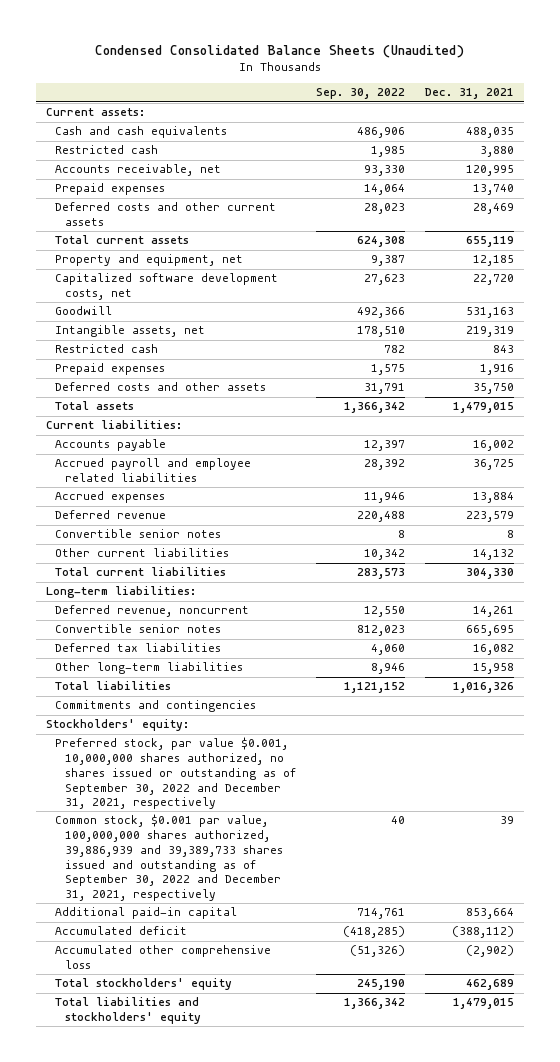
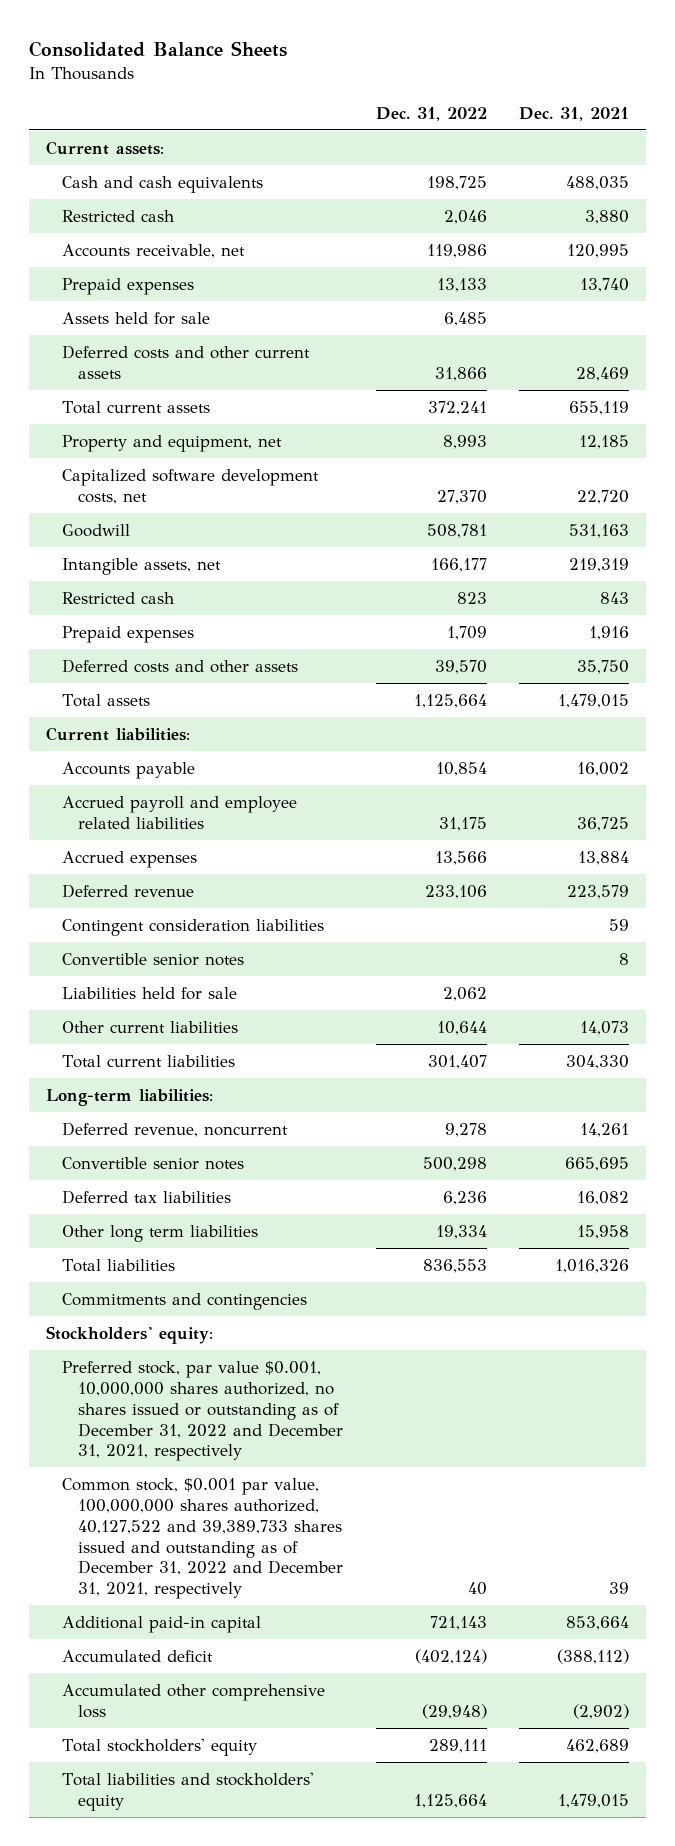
[94,44,464,58] Condensed Consolidated Balance Sheets (Unaudited) -> [29,40,288,57] Consolidated Balance Sheets
[315,88,405,100] Sep. 30, 2022 -> none
none -> [375,106,487,121] Dec. 31, 2022
none -> [61,311,210,325] Assets held for sale
none -> [61,918,324,936] Contingent consideration liabilities
none -> [61,986,237,1000] Liabilities held for sale
[472,549,514,561] 14,132 -> [580,1020,630,1035] 14,073
[55,662,244,675] Other long-term liabilities -> [61,1224,258,1242] Other long term liabilities
[55,737,296,810] Preferred stock, par value $0.001, 10,000,000 shares authorized, no shares issued or outstanding as of September 30, 2022 and December 31, 2021, respectively -> [61,1360,343,1462] Preferred stock, par value $0.001, 10,000,000 shares authorized, no shares issued or outstanding as of December 31, 2022 and December 31, 2021, respectively
[55,814,283,901] Common stock, $0.001 par value, 100,000,000 shares authorized, 39,886,939 and 39,389,733 shares issued and outstanding as of September 30, 2022 and December 31, 2021, respectively -> [61,1477,343,1600] Common stock, $0.001 par value, 100,000,000 shares authorized, 40,127,522 and 39,389,733 shares issued and outstanding as of December 31, 2022 and December 31, 2021, respectively

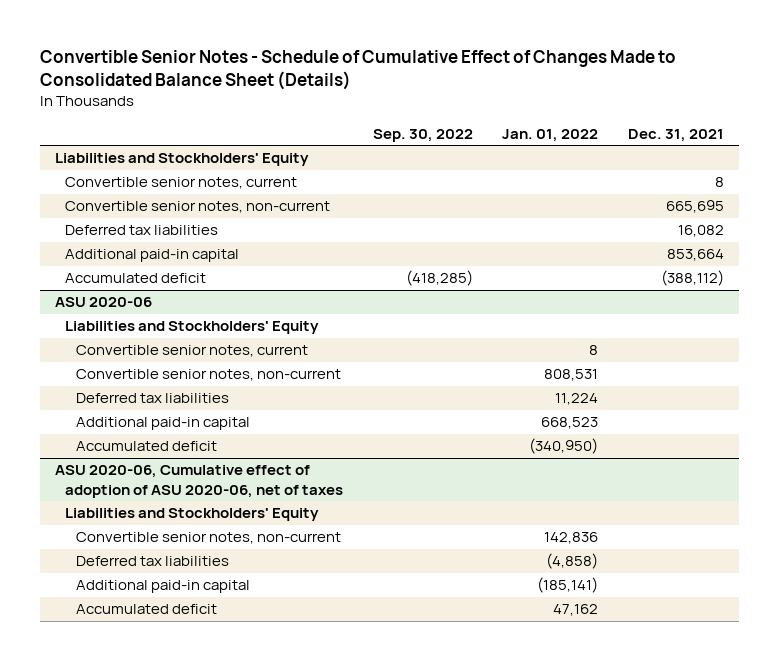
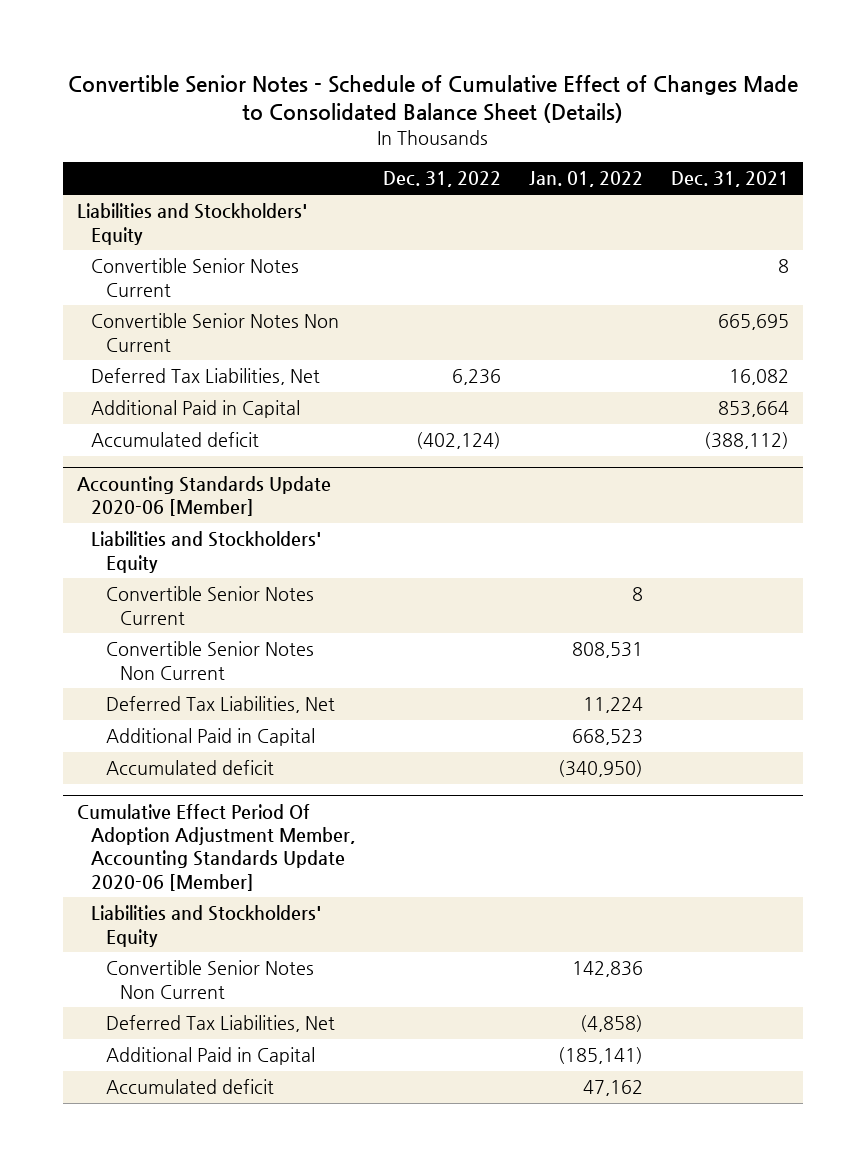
[372,128,473,142] Sep. 30, 2022 -> none
none -> [382,171,501,188] Dec. 31, 2022
[65,177,298,190] Convertible senior notes, current -> [91,258,300,297] Convertible Senior Notes Current
[65,201,331,214] Convertible senior notes, non-current -> [91,313,340,352] Convertible Senior Notes Non Current
[65,225,219,236] Deferred tax liabilities -> [91,368,321,386] Deferred Tax Liabilities, Net
[65,249,240,263] Additional paid-in capital -> [91,400,301,419] Additional Paid in Capital
[54,297,152,308] ASU 2020-06 -> [76,476,331,517] Accounting Standards Update 2020-06 [Member]
[75,345,308,358] Convertible senior notes, current -> [105,586,314,625] Convertible Senior Notes Current
[75,369,341,382] Convertible senior notes, non-current -> [105,641,314,680] Convertible Senior Notes Non Current
[75,393,229,404] Deferred tax liabilities -> [105,696,335,714] Deferred Tax Liabilities, Net
[75,417,250,431] Additional paid-in capital -> [105,728,315,747] Additional Paid in Capital
[54,465,344,498] ASU 2020-06, Cumulative effect of adoption of ASU 2020-06, net of taxes -> none
none -> [76,804,356,891] Cumulative Effect Period Of Adoption Adjustment Member, Accounting Standards Update 2020-06 [Member]
[75,532,341,545] Convertible senior notes, non-current -> [105,960,314,999] Convertible Senior Notes Non Current
[75,556,229,567] Deferred tax liabilities -> [105,1015,335,1033] Deferred Tax Liabilities, Net
[75,580,250,594] Additional paid-in capital -> [105,1047,315,1066] Additional Paid in Capital

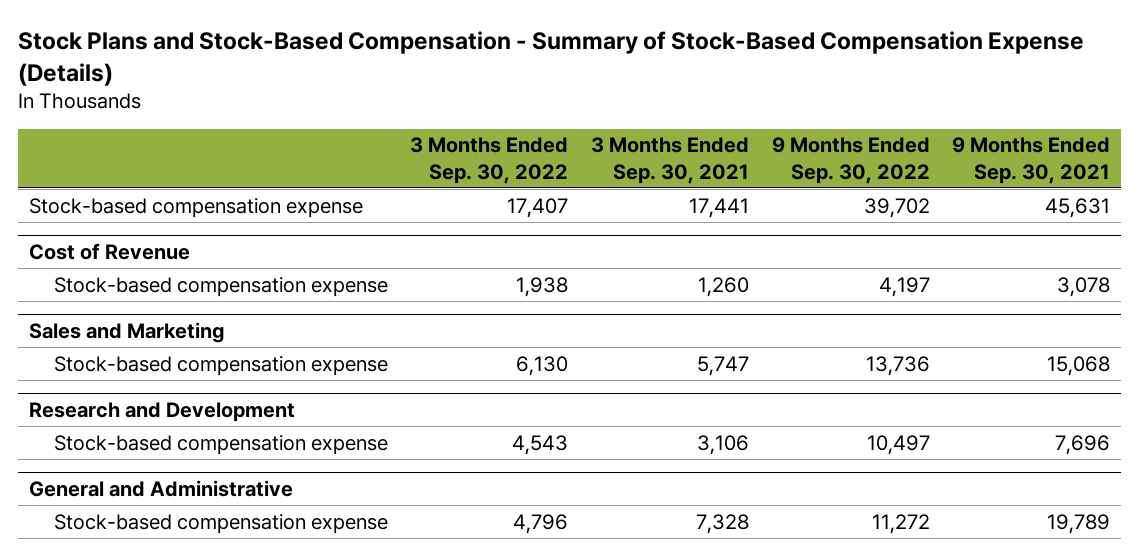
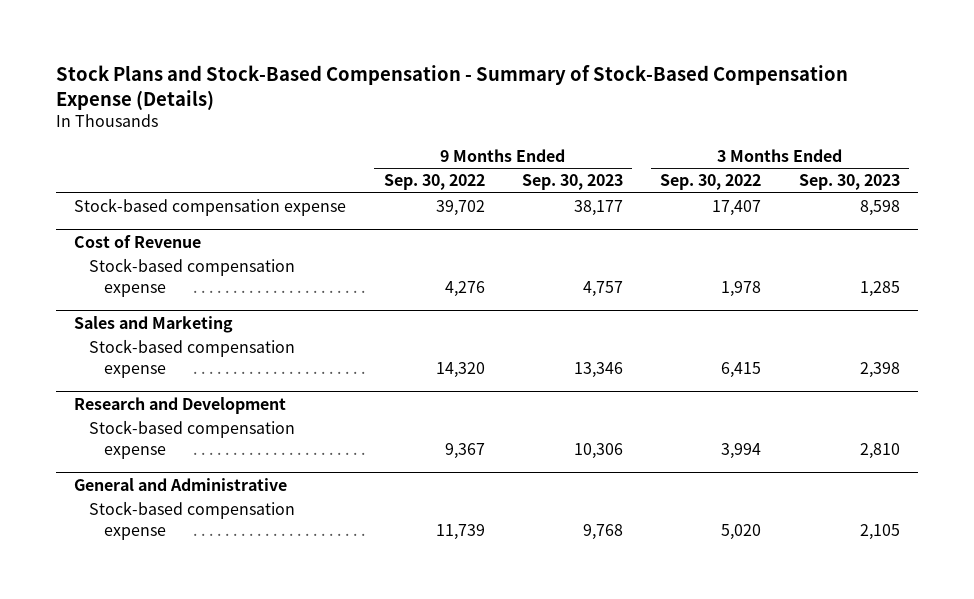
[590,137,749,184] 3 Months Ended Sep. 30, 2021 -> none
[952,137,1111,184] 9 Months Ended Sep. 30, 2021 -> none
none -> [521,174,623,191] Sep. 30, 2023
none -> [798,174,900,191] Sep. 30, 2023
[516,276,569,297] 1,938 -> [721,281,762,298] 1,978
[878,276,930,297] 4,197 -> [444,281,485,298] 4,276
[516,355,569,376] 6,130 -> [721,362,762,379] 6,415
[865,355,930,376] 13,736 -> [435,362,485,379] 14,320
[512,434,569,455] 4,543 -> [721,443,762,460] 3,994
[866,434,930,455] 10,497 -> [444,443,485,460] 9,367
[513,513,569,534] 4,796 -> [721,524,762,541] 5,020
[871,513,930,534] 11,272 -> [435,524,485,541] 11,739

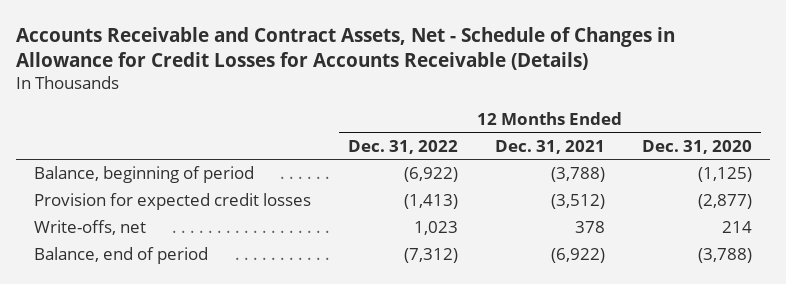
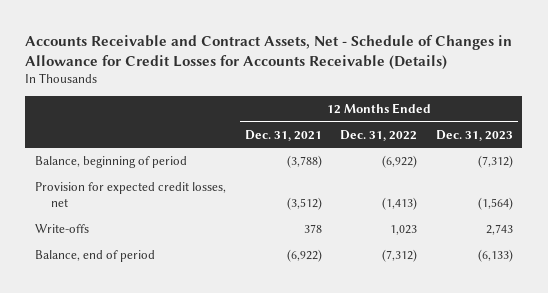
[641,139,752,154] Dec. 31, 2020 -> none
none -> [435,129,513,141] Dec. 31, 2023
[34,193,312,211] Provision for expected credit losses -> [34,181,226,208] Provision for expected credit losses, net
[34,220,147,236] Write-offs, net -> [34,223,89,233] Write-offs

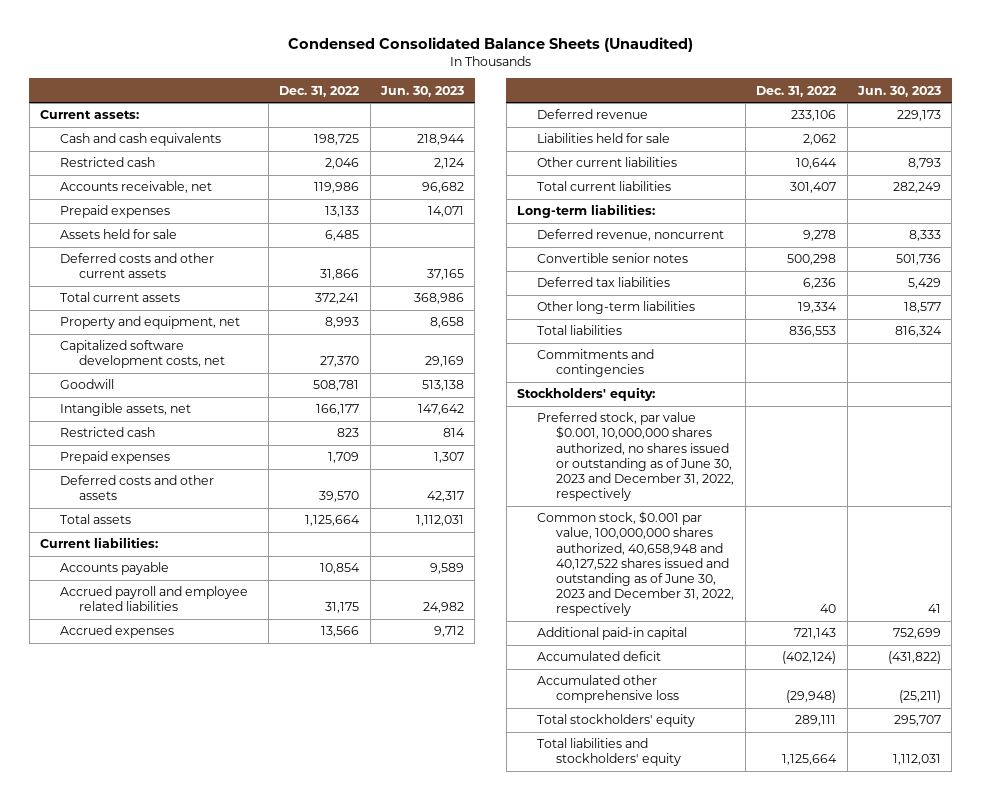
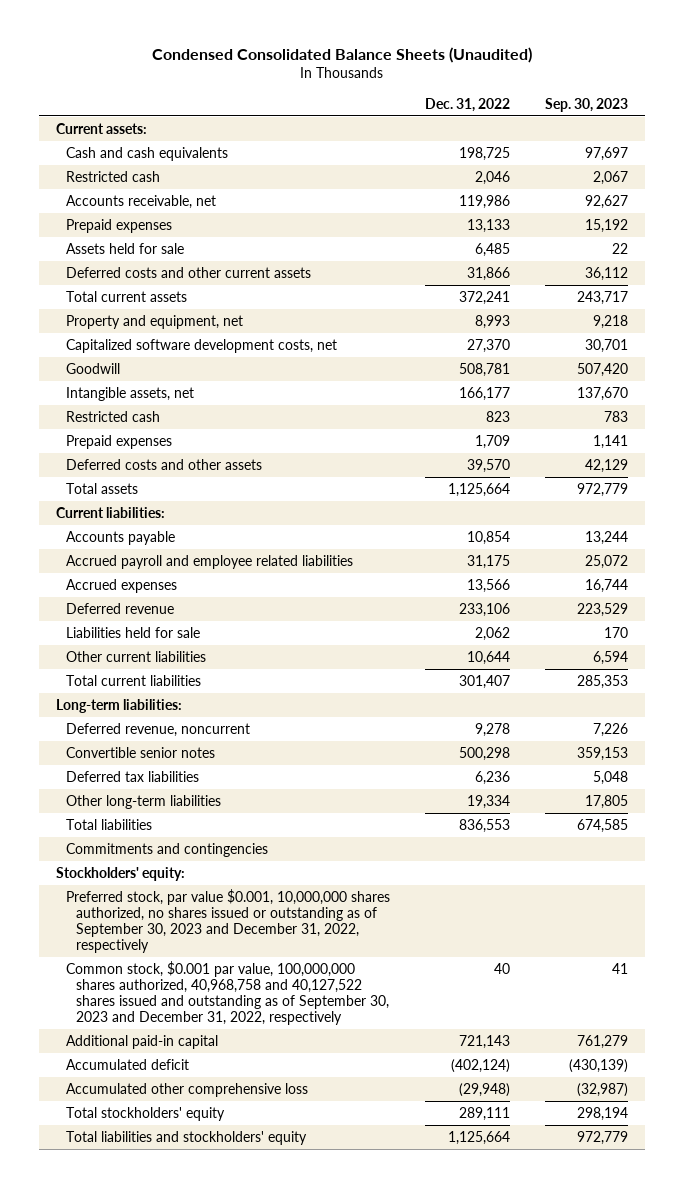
[380,85,465,97] Jun. 30, 2023 -> none
none -> [544,97,628,112] Sep. 30, 2023
[536,412,735,502] Preferred stock, par value $0.001, 10,000,000 shares authorized, no shares issued or outstanding as of June 30, 2023 and December 31, 2022, respectively -> [65,888,390,953] Preferred stock, par value $0.001, 10,000,000 shares authorized, no shares issued or outstanding as of September 30, 2023 and December 31, 2022, respectively
[536,511,735,617] Common stock, $0.001 par value, 100,000,000 shares authorized, 40,658,948 and 40,127,522 shares issued and outstanding as of June 30, 2023 and December 31, 2022, respectively -> [65,960,389,1025] Common stock, $0.001 par value, 100,000,000 shares authorized, 40,968,758 and 40,127,522 shares issued and outstanding as of September 30, 2023 and December 31, 2022, respectively

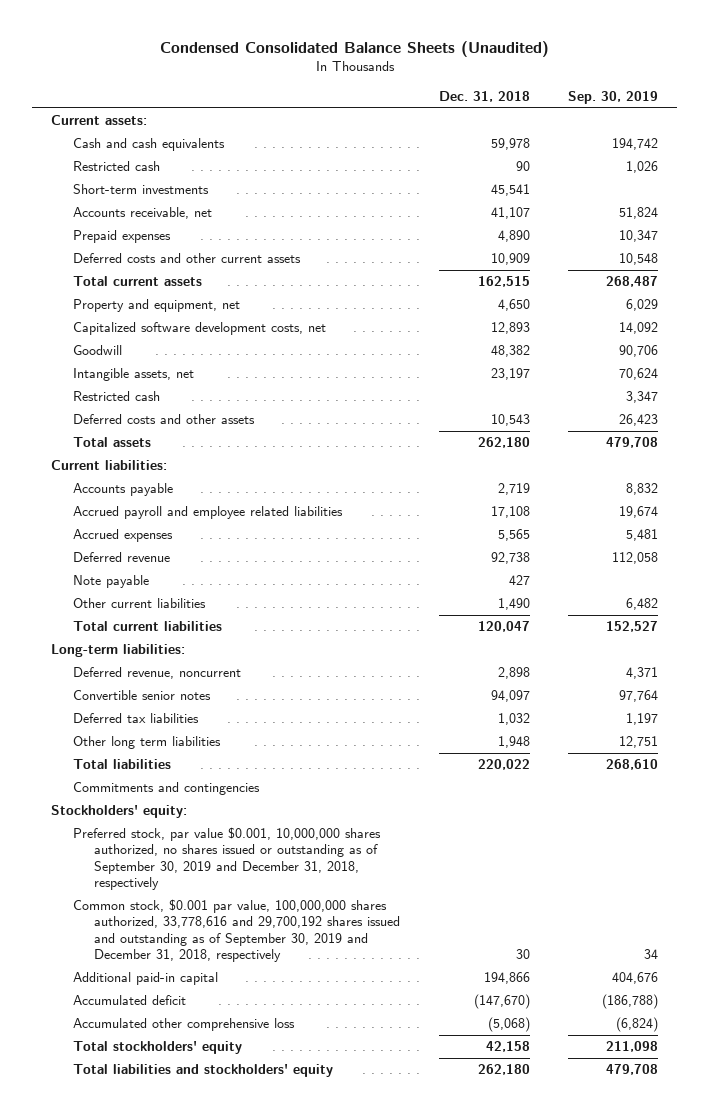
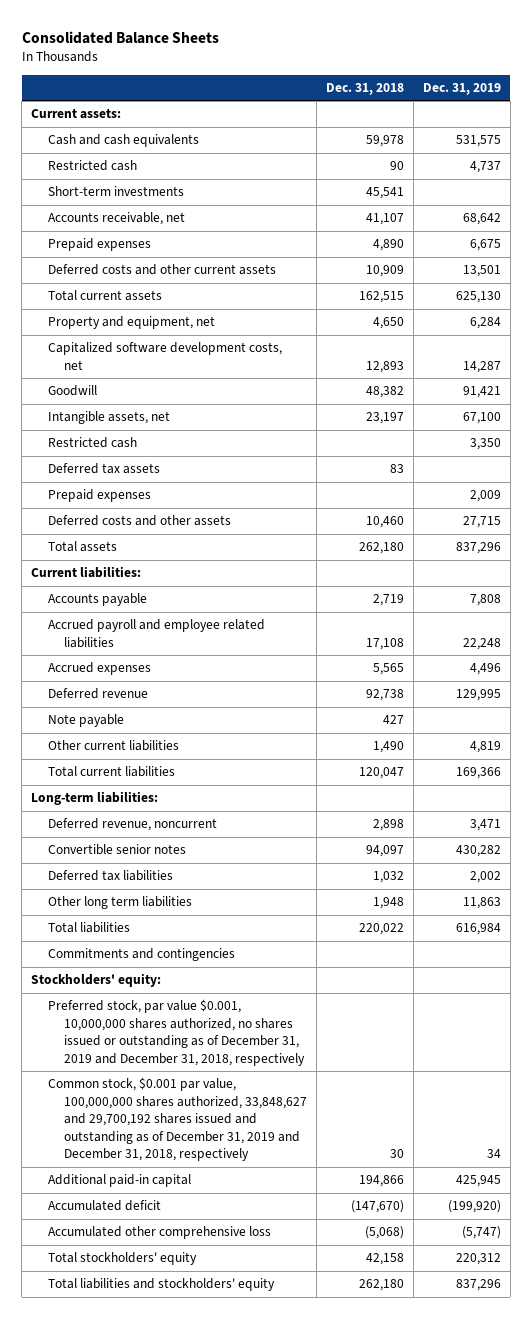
[159,40,549,57] Condensed Consolidated Balance Sheets (Unaudited) -> [21,30,219,44] Consolidated Balance Sheets
[568,91,659,105] Sep. 30, 2019 -> none
none -> [422,82,501,95] Dec. 31, 2019
none -> [47,463,160,475] Deferred tax assets
none -> [47,489,151,503] Prepaid expenses
[490,414,530,427] 10,543 -> [365,516,404,529] 10,460
[72,827,381,891] Preferred stock, par value $0.001, 10,000,000 shares authorized, no shares issued or outstanding as of September 30, 2019 and December 31, 2018, respectively -> [47,999,305,1066] Preferred stock, par value $0.001, 10,000,000 shares authorized, no shares issued or outstanding as of December 31, 2019 and December 31, 2018, respectively
[72,899,401,963] Common stock, $0.001 par value, 100,000,000 shares authorized, 33,778,616 and 29,700,192 shares issued and outstanding as of September 30, 2019 and December 31, 2018, respectively -> [47,1077,307,1162] Common stock, $0.001 par value, 100,000,000 shares authorized, 33,848,627 and 29,700,192 shares issued and outstanding as of December 31, 2019 and December 31, 2018, respectively

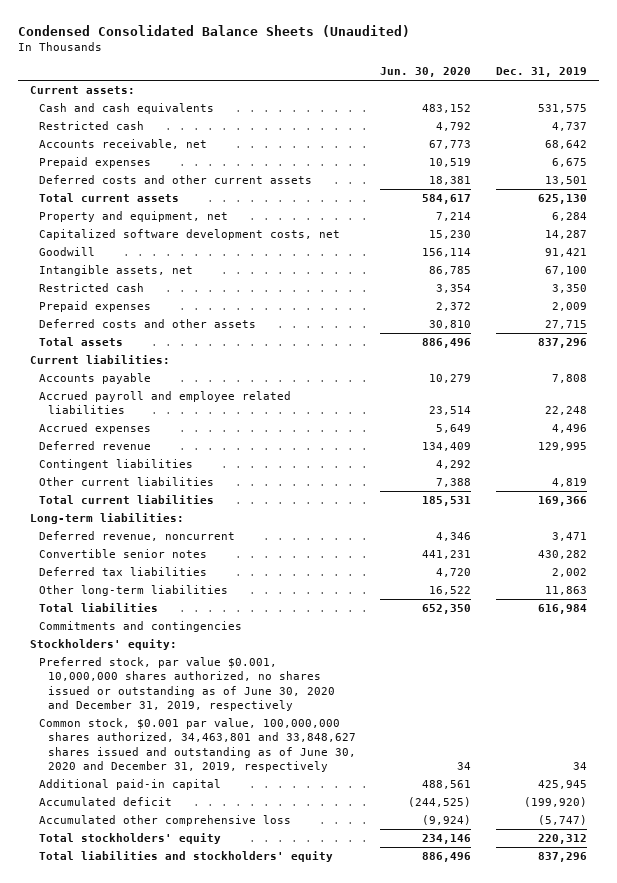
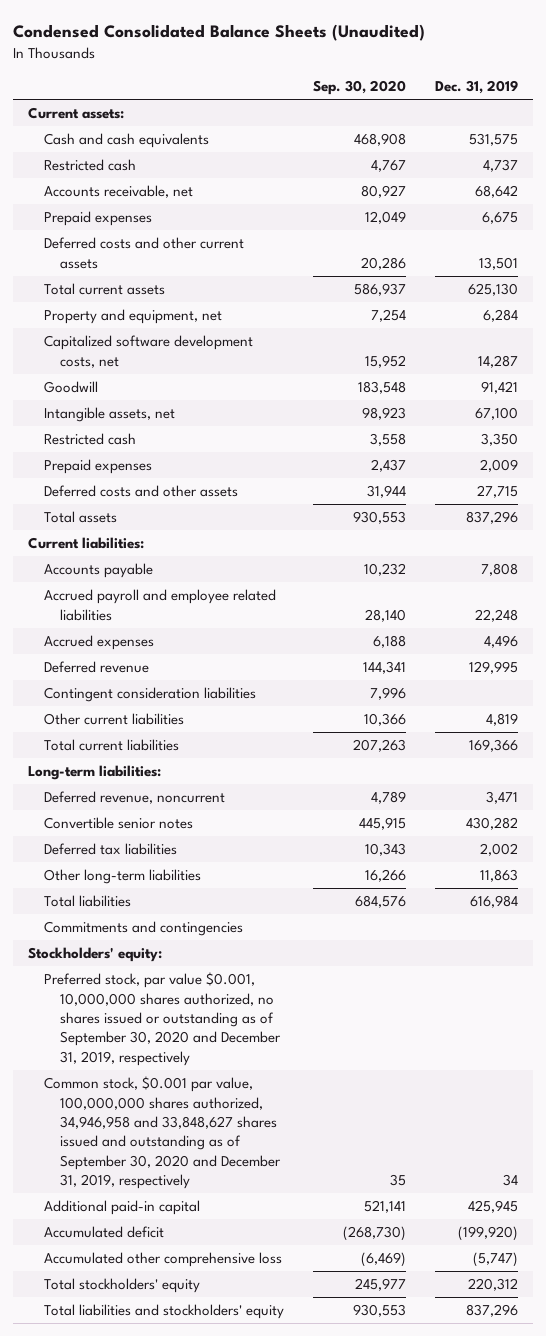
[380,67,472,78] Jun. 30, 2020 -> none
none -> [313,80,407,96] Sep. 30, 2020
[39,459,194,471] Contingent liabilities -> [44,687,257,703] Contingent consideration liabilities
[39,657,336,711] Preferred stock, par value $0.001, 10,000,000 shares authorized, no shares issued or outstanding as of June 30, 2020 and December 31, 2019, respectively -> [44,972,282,1066] Preferred stock, par value $0.001, 10,000,000 shares authorized, no shares issued or outstanding as of September 30, 2020 and December 31, 2019, respectively
[39,718,357,772] Common stock, $0.001 par value, 100,000,000 shares authorized, 34,463,801 and 33,848,627 shares issued and outstanding as of June 30, 2020 and December 31, 2019, respectively -> [44,1076,282,1190] Common stock, $0.001 par value, 100,000,000 shares authorized, 34,946,958 and 33,848,627 shares issued and outstanding as of September 30, 2020 and December 31, 2019, respectively

